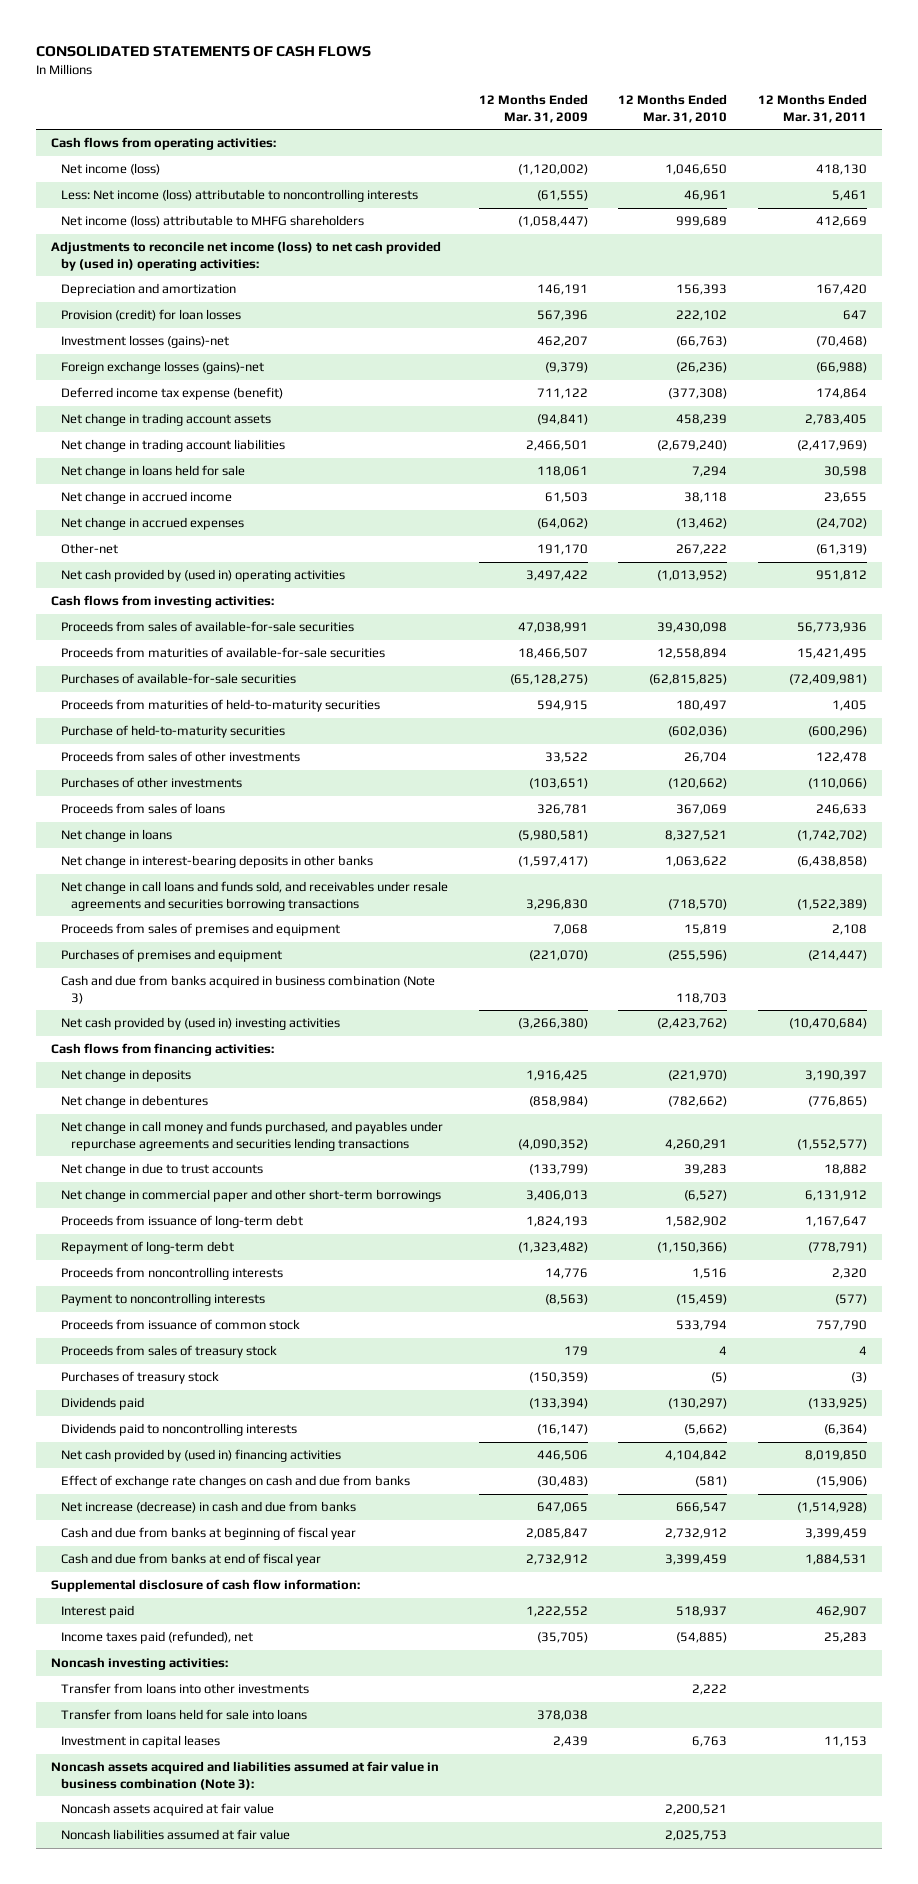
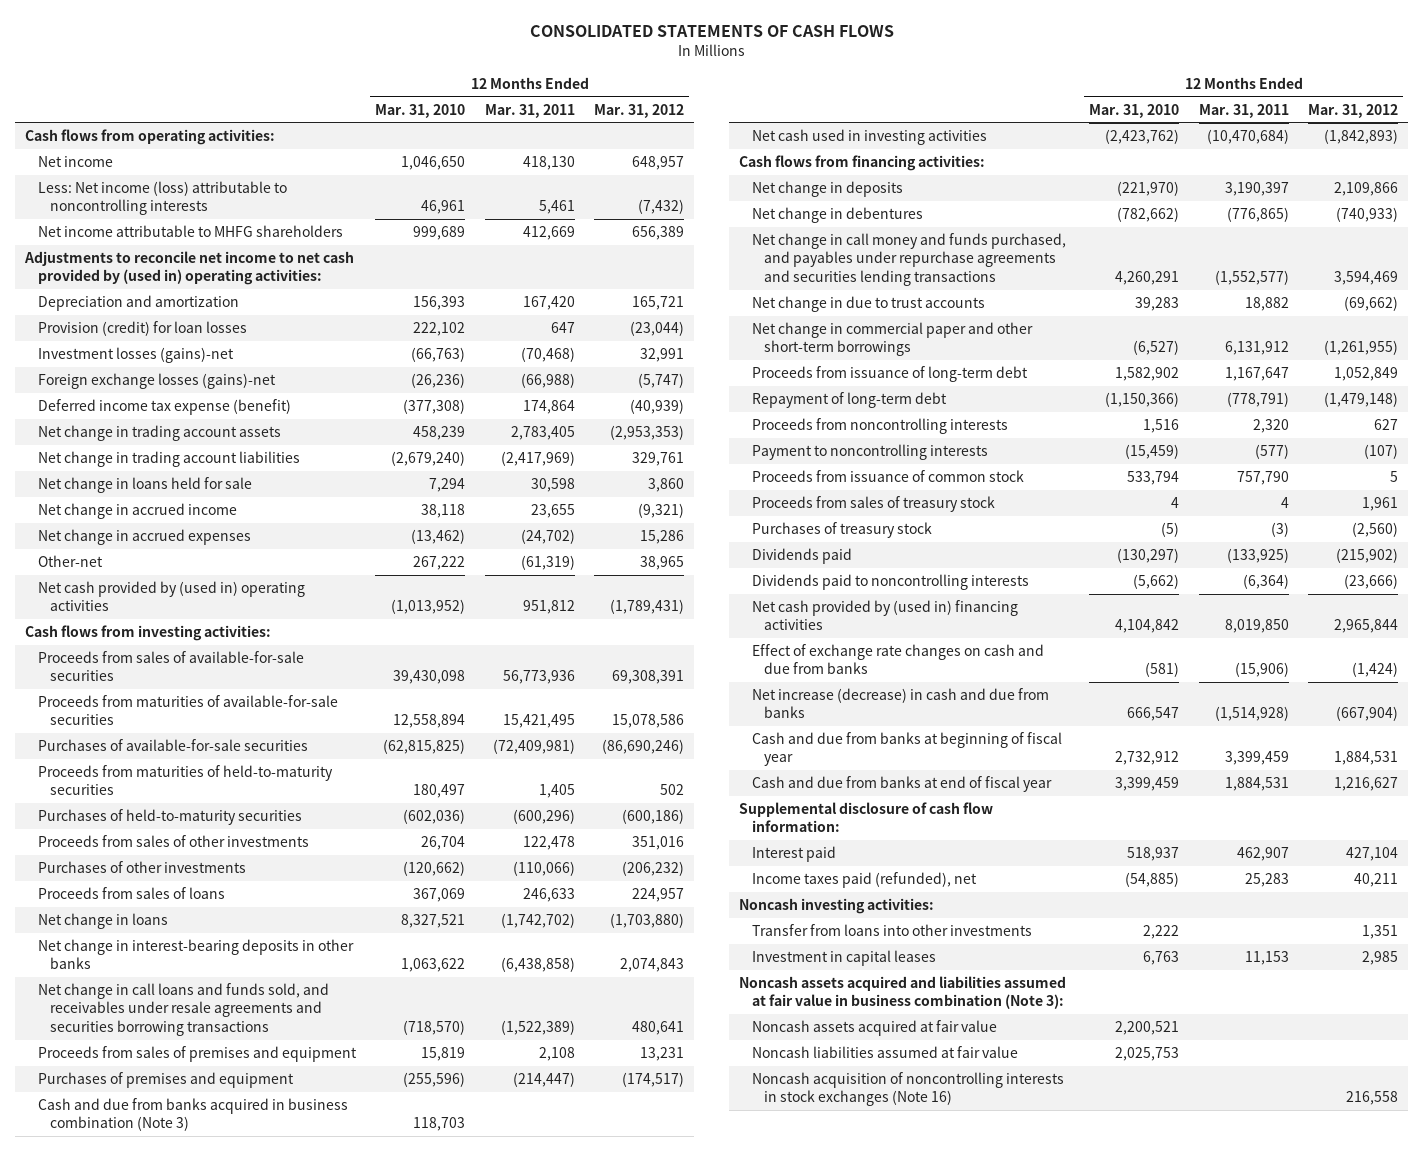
[478,93,588,123] 12 Months Ended Mar. 31, 2009 -> none
none -> [594,103,685,118] Mar. 31, 2012
[61,162,161,175] Net income (loss) -> [37,156,113,168] Net income
[61,214,365,227] Net income (loss) attributable to MHFG shareholders -> [37,225,343,238] Net income attributable to MHFG shareholders
[51,240,442,271] Adjustments to reconcile net income (loss) to net cash provided by (used in) operating activities: -> [24,251,355,286] Adjustments to reconcile net income to net cash provided by (used in) operating activities:
[61,724,286,738] Purchase of held-to-maturity securities -> [37,809,302,826] Purchases of held-to-maturity securities
[61,1016,341,1030] Net cash provided by (used in) investing activities -> [751,129,987,146] Net cash used in investing activities
[61,1708,308,1720] Transfer from loans held for sale into loans -> none
none -> [751,1072,1064,1107] Noncash acquisition of noncontrolling interests in stock exchanges (Note 16)

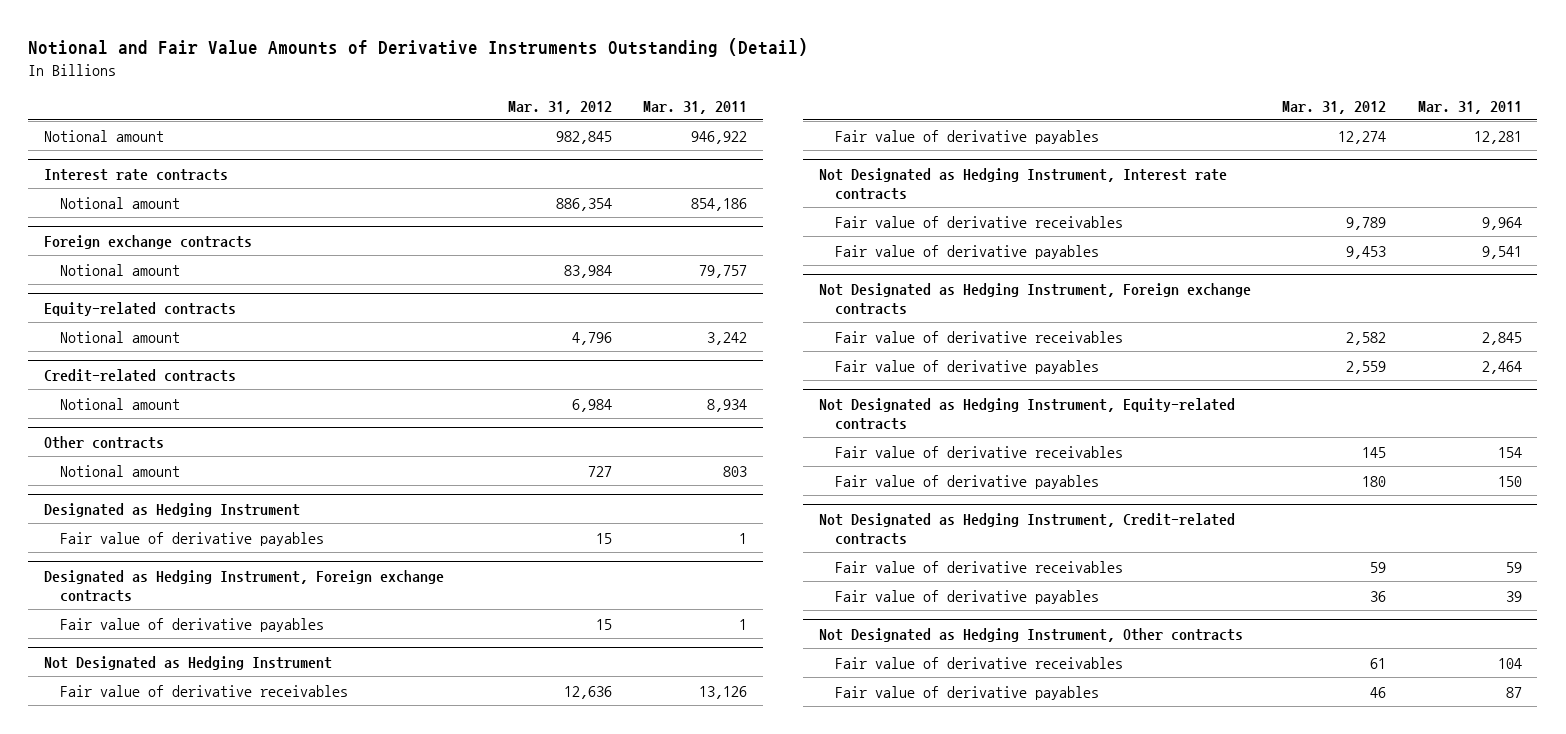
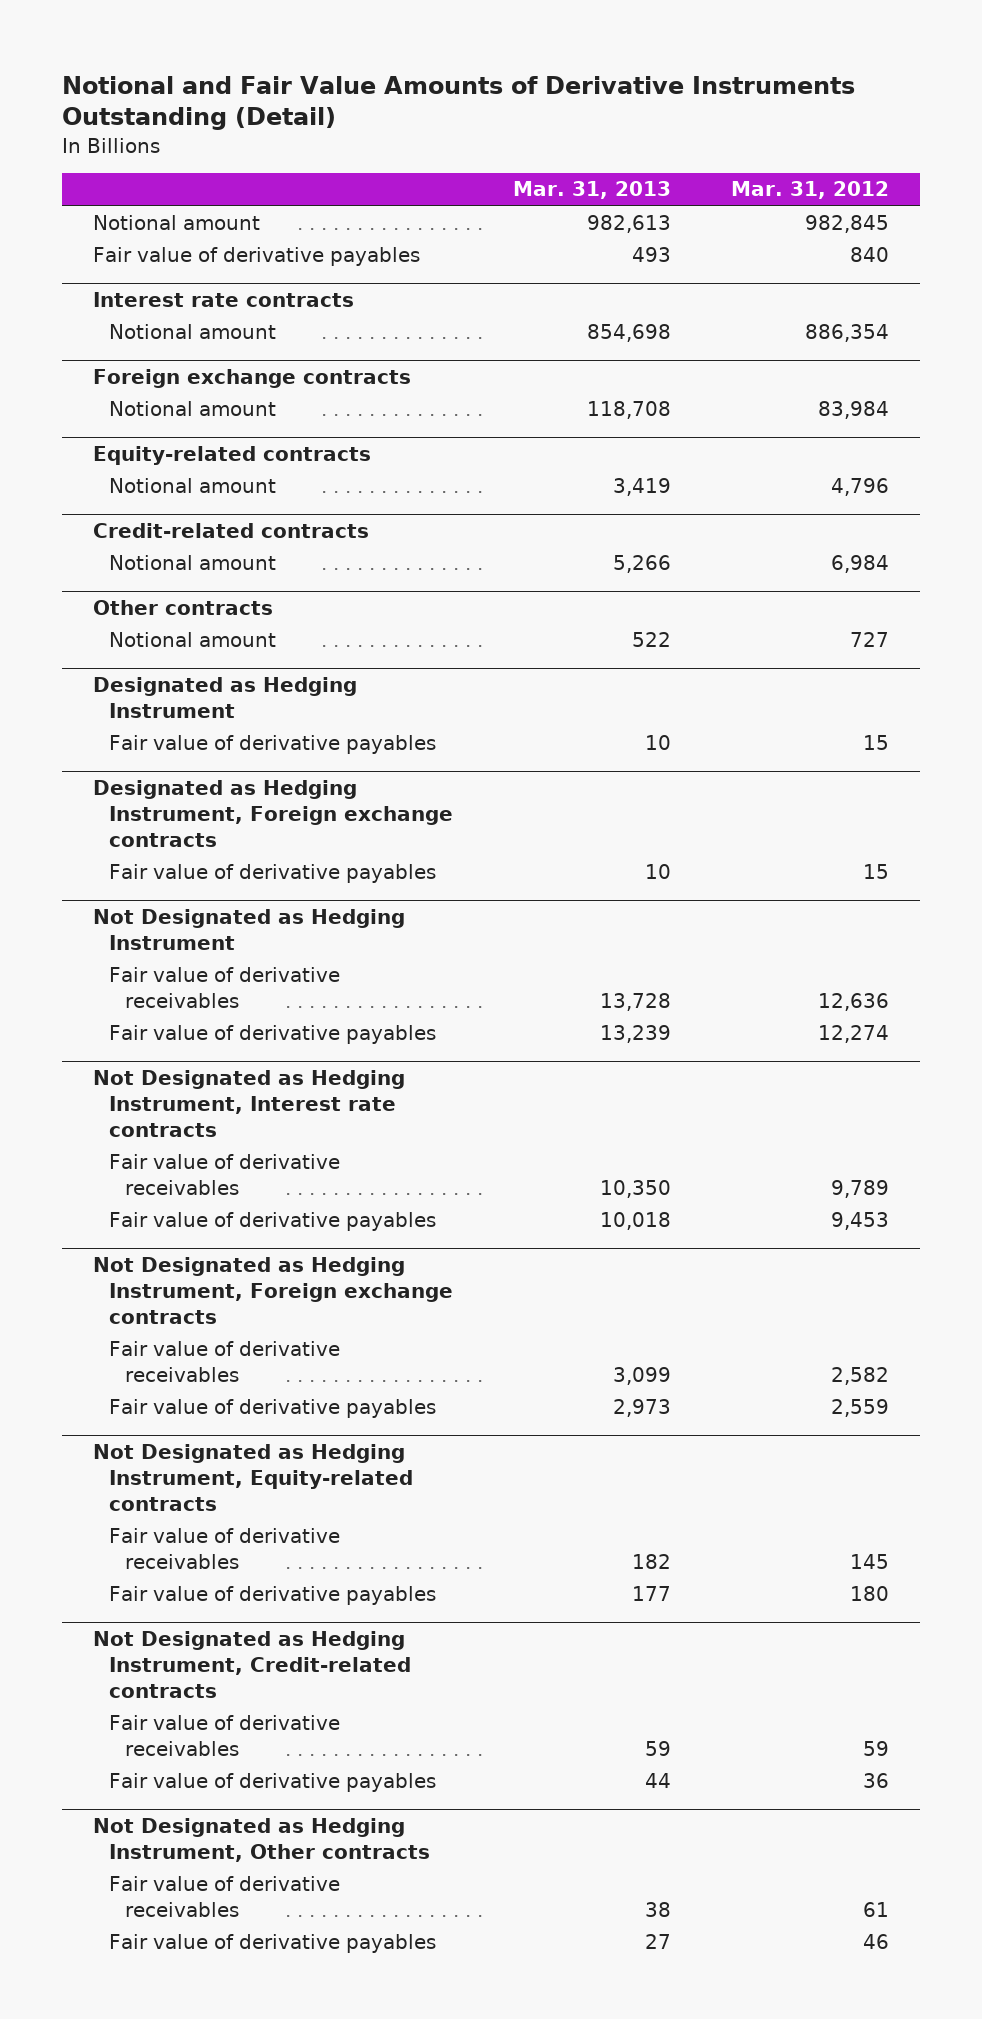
[643,100,748,114] Mar. 31, 2011 -> none
none -> [512,181,671,200] Mar. 31, 2013
none -> [92,246,420,266] Fair value of derivative payables

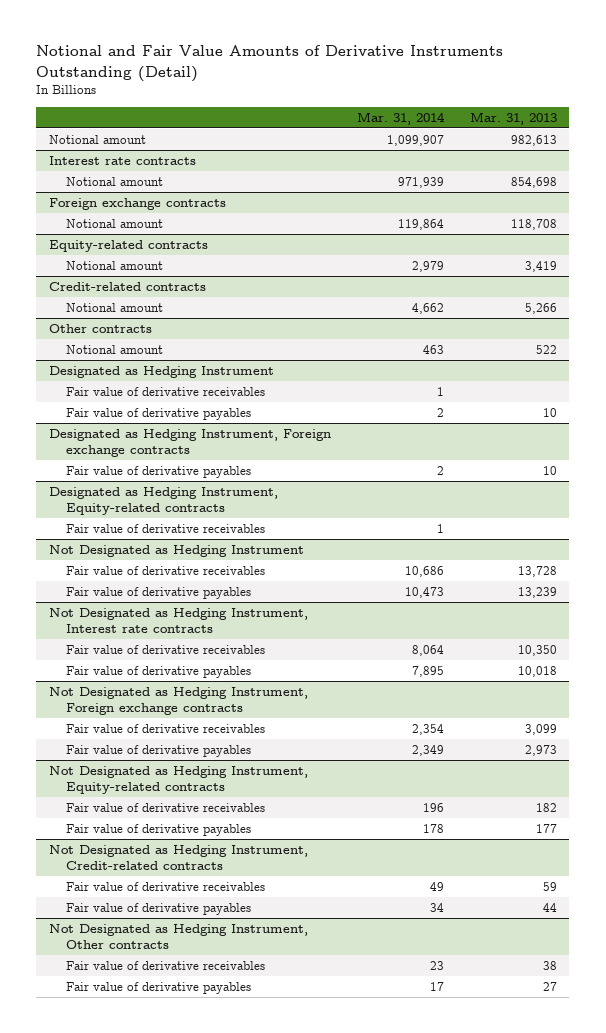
[731,181,890,200] Mar. 31, 2012 -> none
none -> [356,111,445,125] Mar. 31, 2014
[92,246,420,266] Fair value of derivative payables -> none
none -> [66,386,266,396] Fair value of derivative receivables
none -> [49,486,279,516] Designated as Hedging Instrument, Equity-related contracts
none -> [66,523,266,533] Fair value of derivative receivables

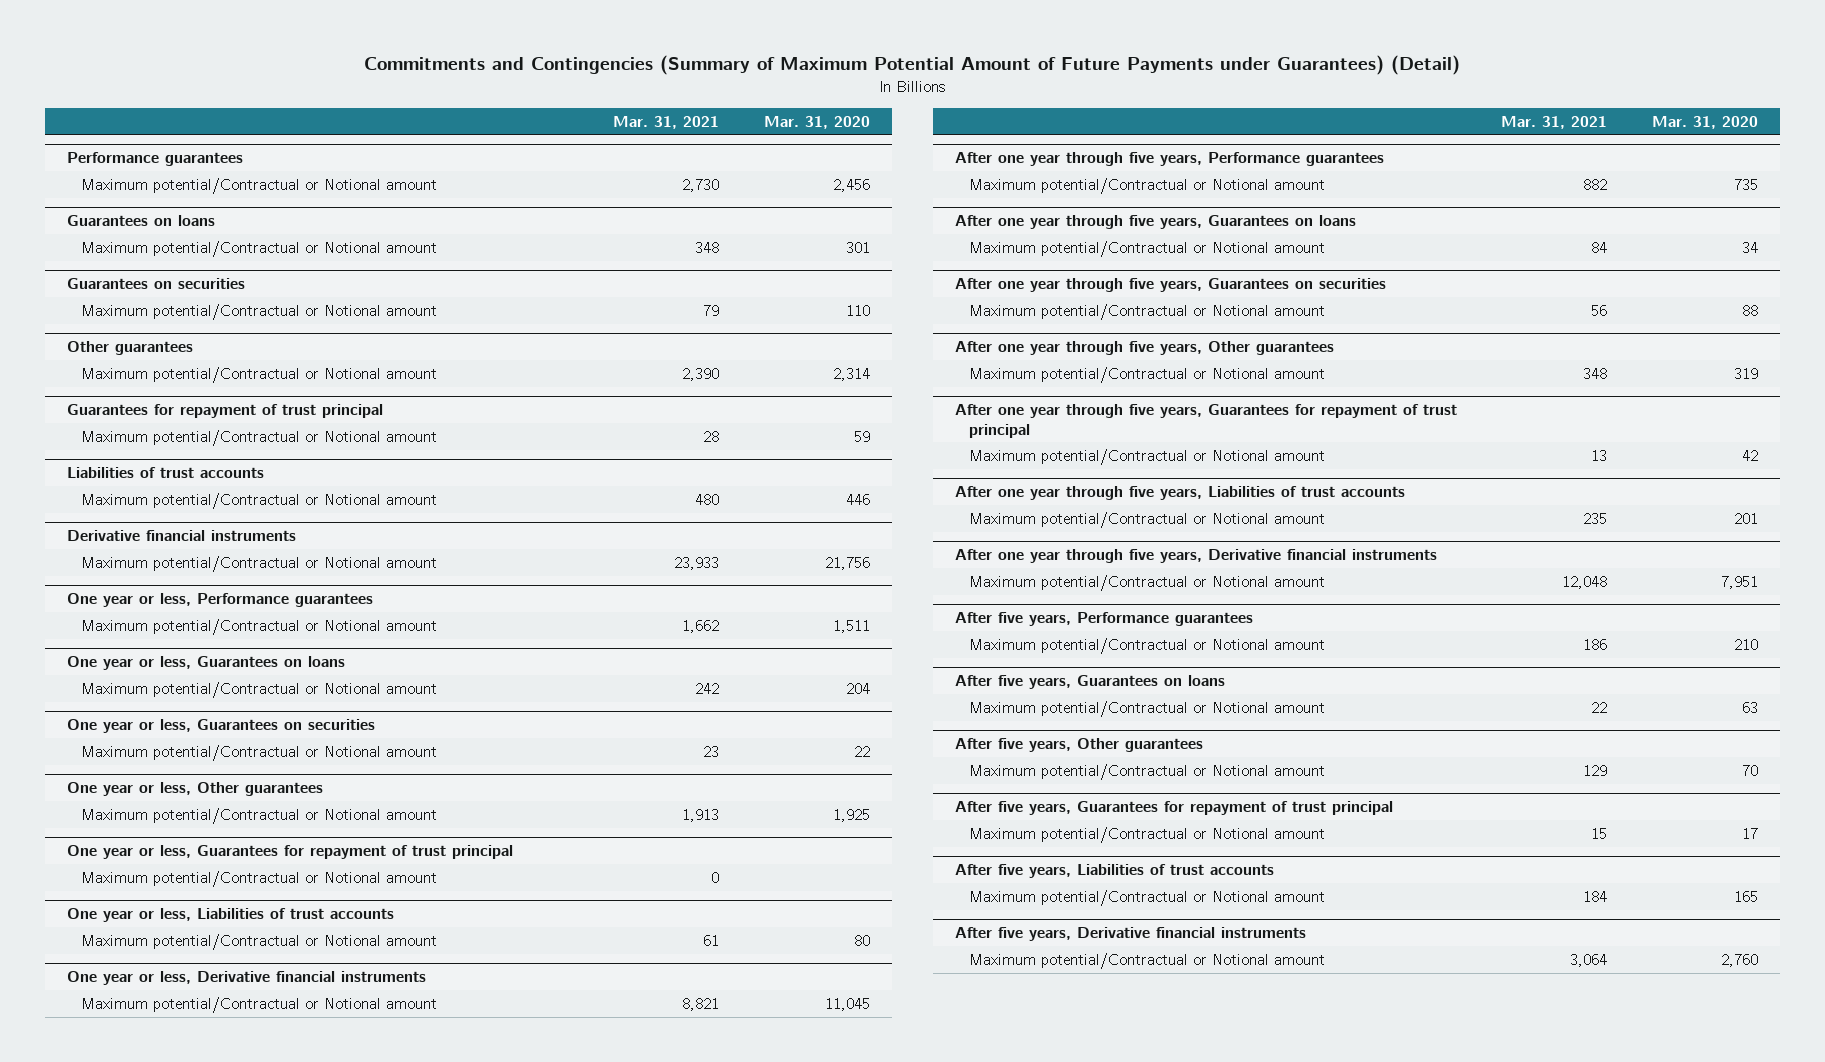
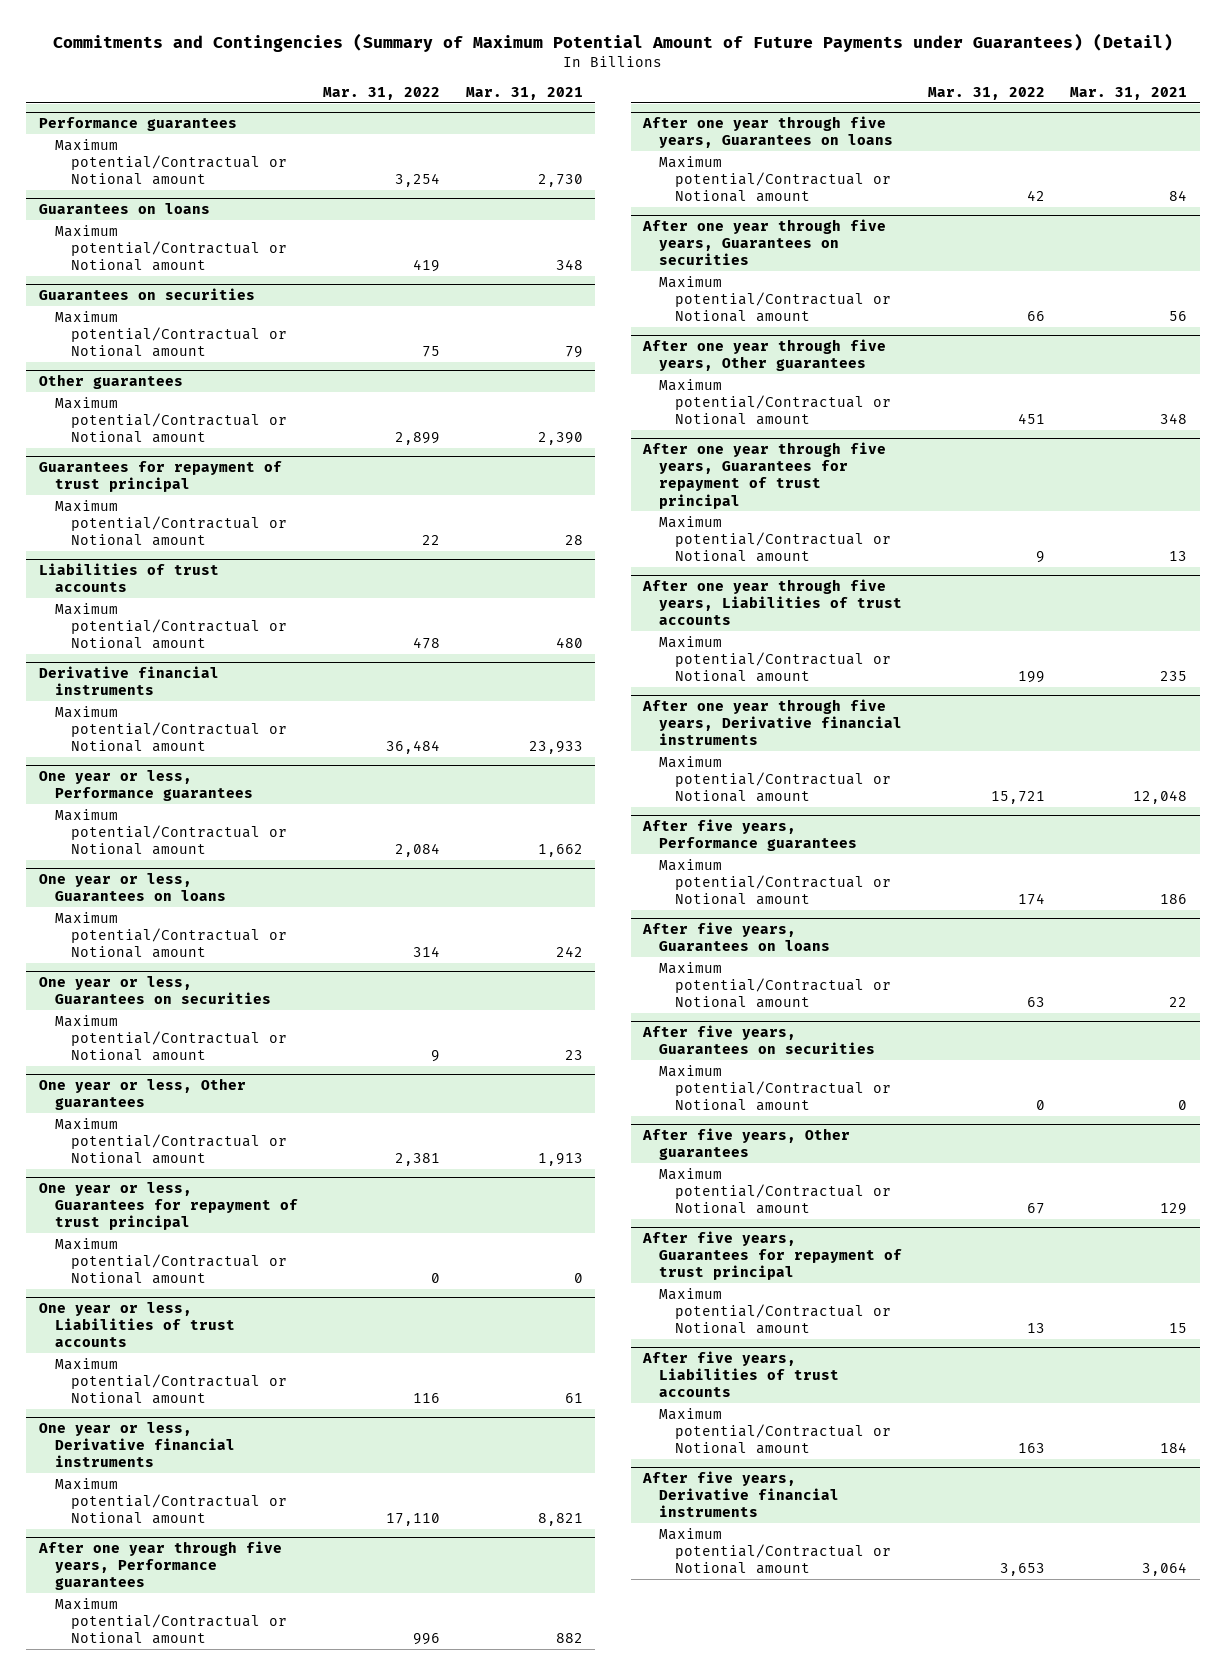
[763,115,870,129] Mar. 31, 2020 -> none
none -> [323,87,441,101] Mar. 31, 2022
none -> [642,1025,876,1055] After five years, Guarantees on securities
none -> [659,1064,892,1111] Maximum potential/Contractual or Notional amount

